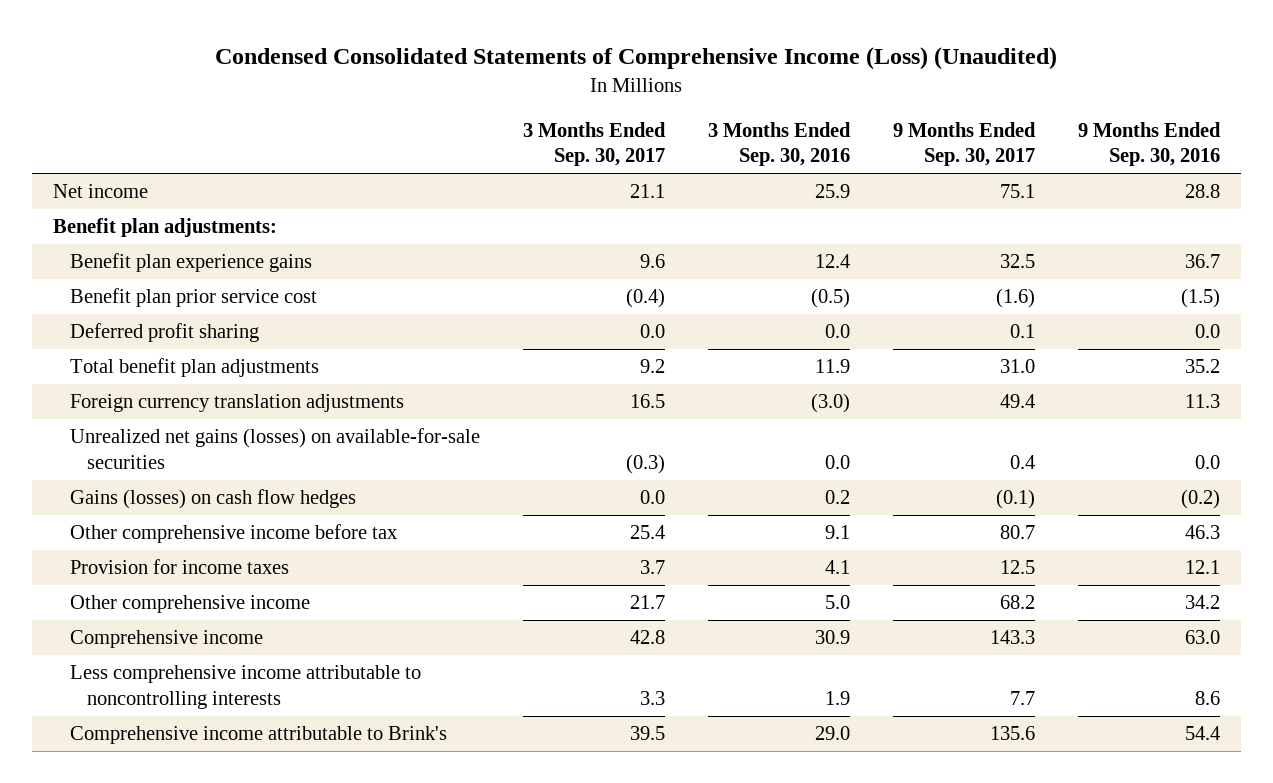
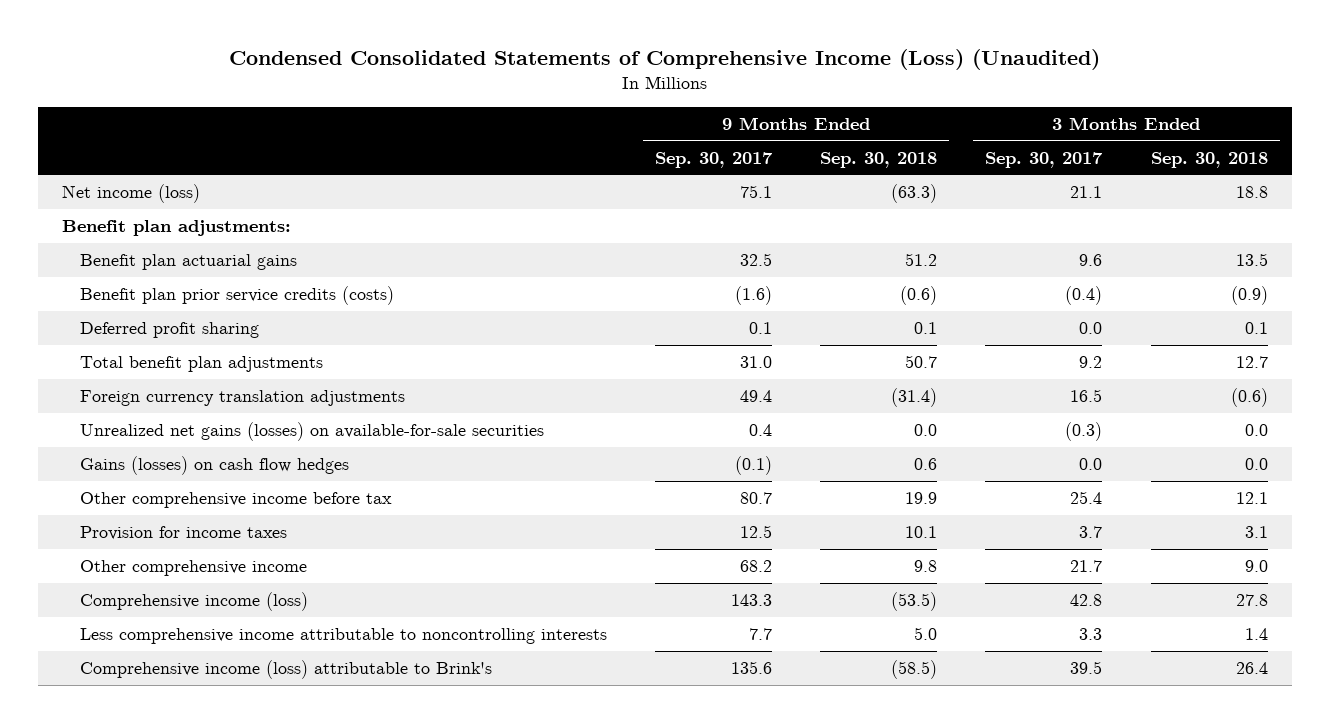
[707,122,851,167] 3 Months Ended Sep. 30, 2016 -> none
[1077,122,1221,167] 9 Months Ended Sep. 30, 2016 -> none
none -> [820,151,938,168] Sep. 30, 2018
none -> [1150,151,1268,168] Sep. 30, 2018
[53,184,149,199] Net income -> [61,183,200,203] Net income (loss)
[70,253,313,273] Benefit plan experience gains -> [80,253,298,270] Benefit plan actuarial gains
[70,288,318,308] Benefit plan prior service cost -> [80,285,395,305] Benefit plan prior service credits (costs)
[70,630,264,649] Comprehensive income -> [80,591,309,611] Comprehensive income (loss)
[70,726,448,745] Comprehensive income attributable to Brink's -> [80,659,493,679] Comprehensive income (loss) attributable to Brink's

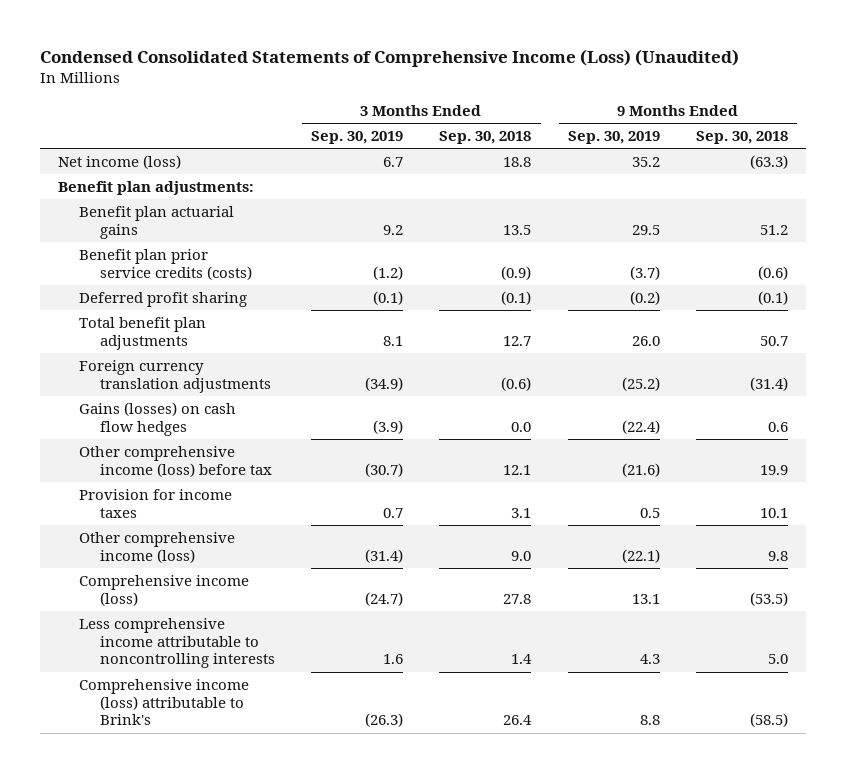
[655,151,774,168] Sep. 30, 2017 -> none
[985,151,1104,168] Sep. 30, 2017 -> none
none -> [311,130,404,144] Sep. 30, 2019
none -> [567,130,660,144] Sep. 30, 2019
[914,321,938,334] 0.1 -> [757,290,788,305] (0.1)
[1244,321,1268,334] 0.1 -> [501,290,532,305] (0.1)
[80,421,545,441] Unrealized net gains (losses) on available-for-sale securities -> none
[80,491,393,508] Other comprehensive income before tax -> [79,445,273,477] Other comprehensive income (loss) before tax
[80,559,308,576] Other comprehensive income -> [79,531,236,563] Other comprehensive income (loss)

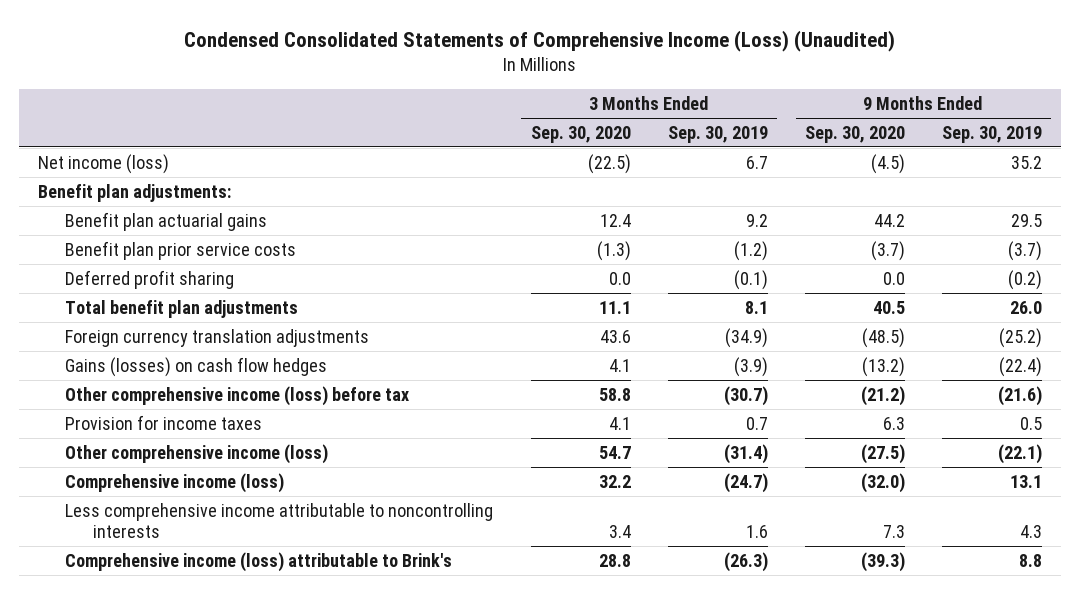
[439,130,532,144] Sep. 30, 2018 -> none
[695,130,788,144] Sep. 30, 2018 -> none
none -> [530,125,631,143] Sep. 30, 2020
none -> [804,125,905,143] Sep. 30, 2020
[79,248,253,280] Benefit plan prior service credits (costs) -> [65,240,297,260] Benefit plan prior service costs

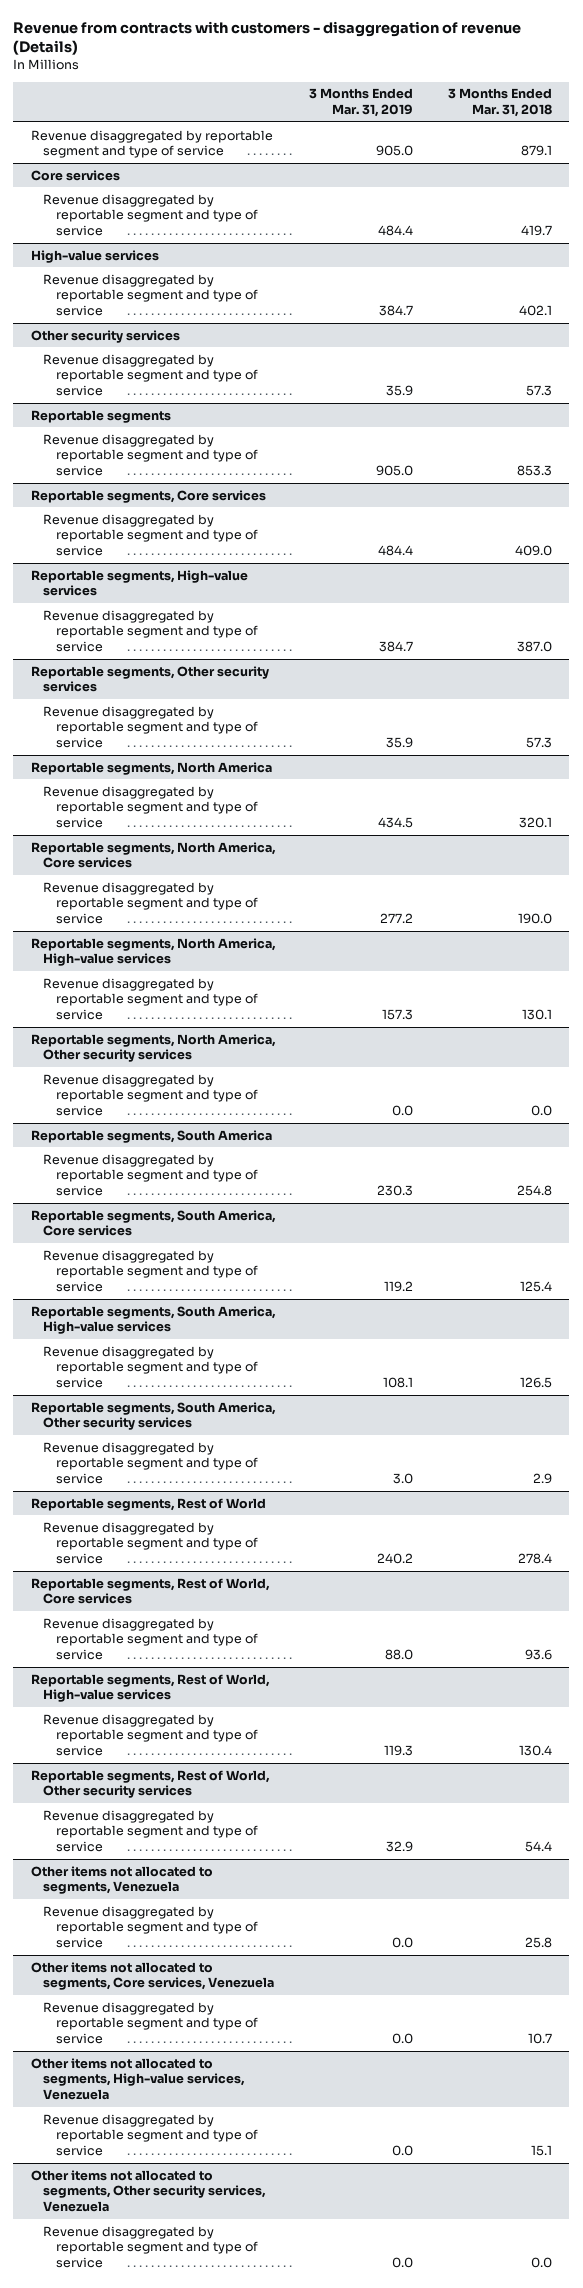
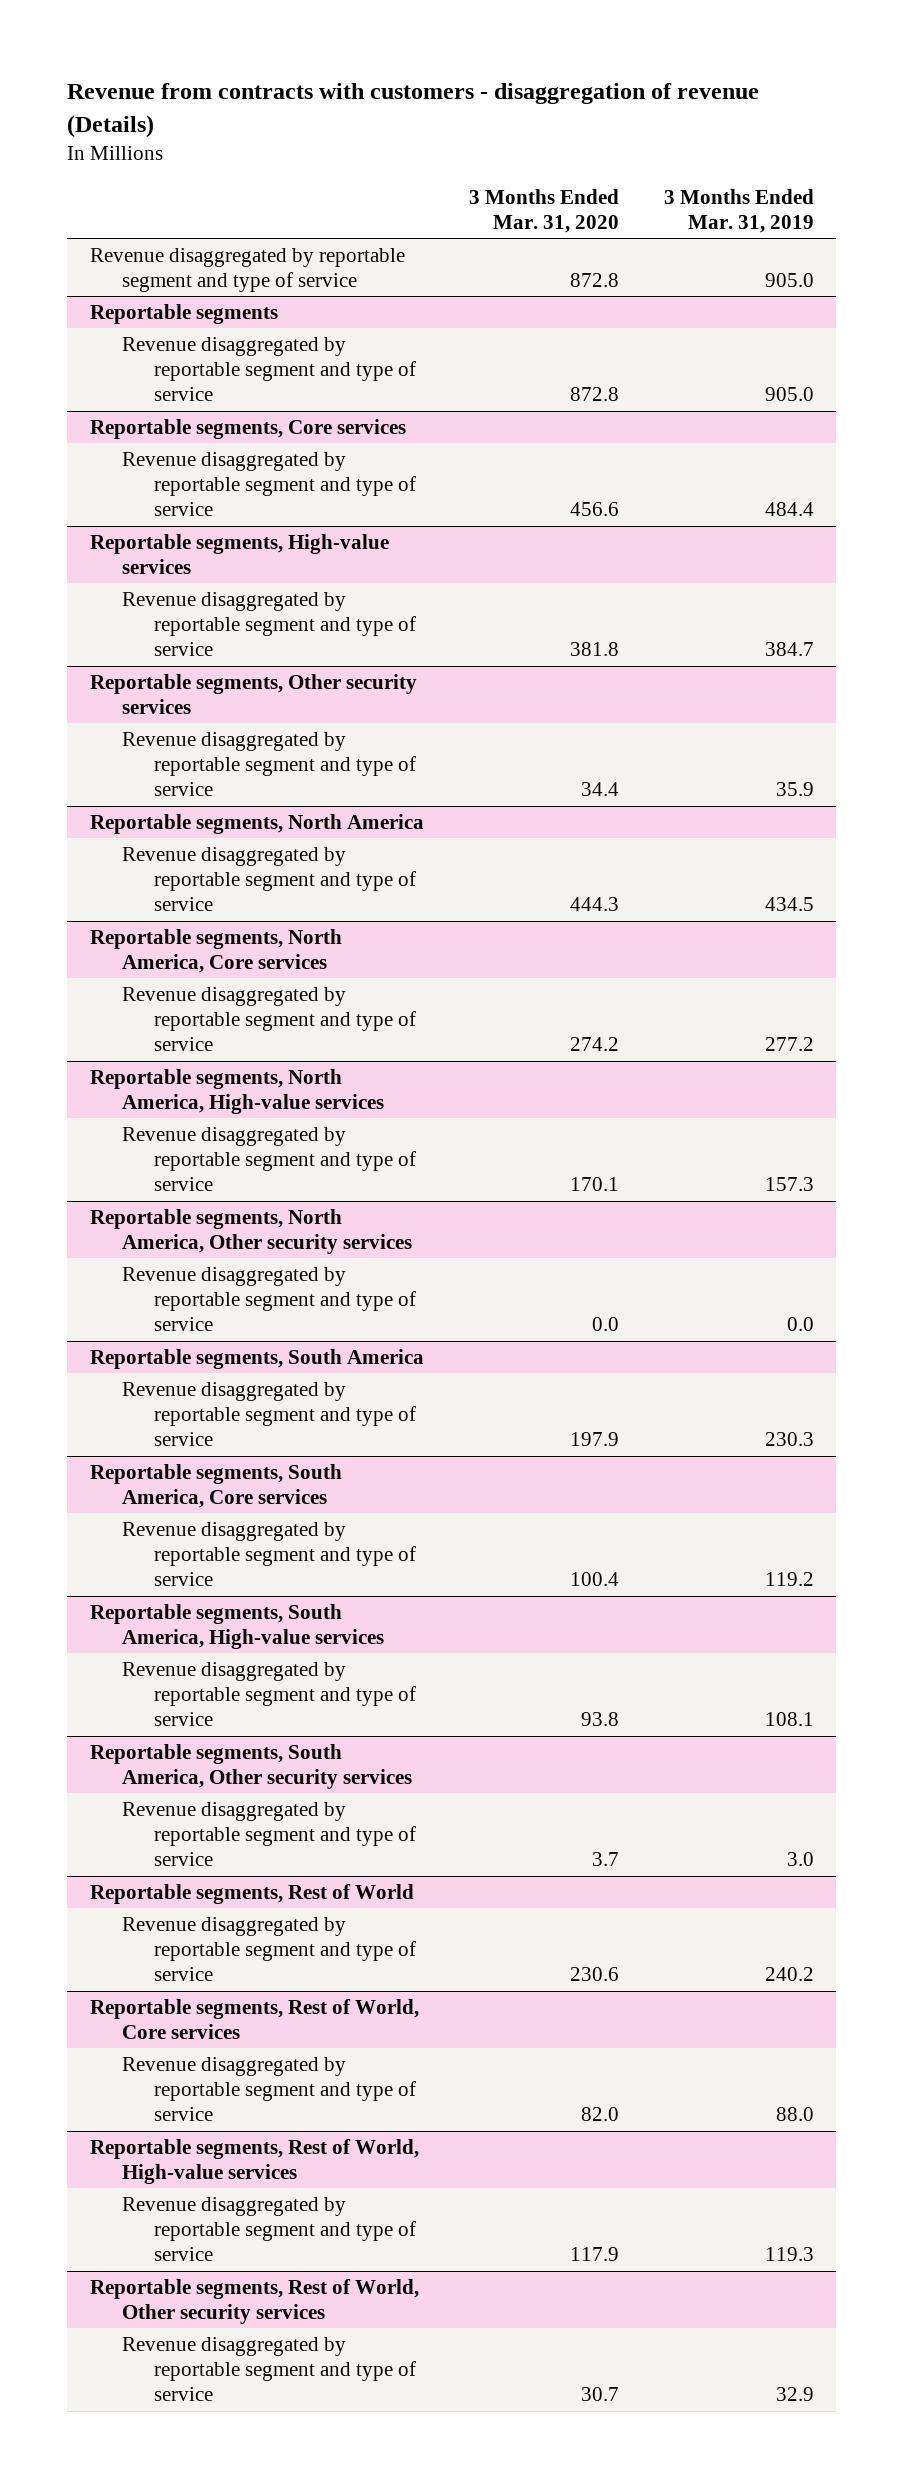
[448,88,553,117] 3 Months Ended Mar. 31, 2018 -> none
none -> [468,188,619,233] 3 Months Ended Mar. 31, 2020
[30,169,120,181] Core services -> none
[43,193,258,236] Revenue disaggregated by reportable segment and type of service -> none
[30,249,159,263] High-value services -> none
[43,273,258,316] Revenue disaggregated by reportable segment and type of service -> none
[30,329,180,343] Other security services -> none
[43,353,258,396] Revenue disaggregated by reportable segment and type of service -> none
[30,1865,213,1895] Other items not allocated to segments, Venezuela -> none
[43,1905,258,1948] Revenue disaggregated by reportable segment and type of service -> none
[30,1961,275,1991] Other items not allocated to segments, Core services, Venezuela -> none
[43,2001,258,2044] Revenue disaggregated by reportable segment and type of service -> none
[30,2057,246,2100] Other items not allocated to segments, High-value services, Venezuela -> none
[43,2113,258,2156] Revenue disaggregated by reportable segment and type of service -> none
[30,2169,267,2212] Other items not allocated to segments, Other security services, Venezuela -> none
[43,2225,258,2268] Revenue disaggregated by reportable segment and type of service -> none

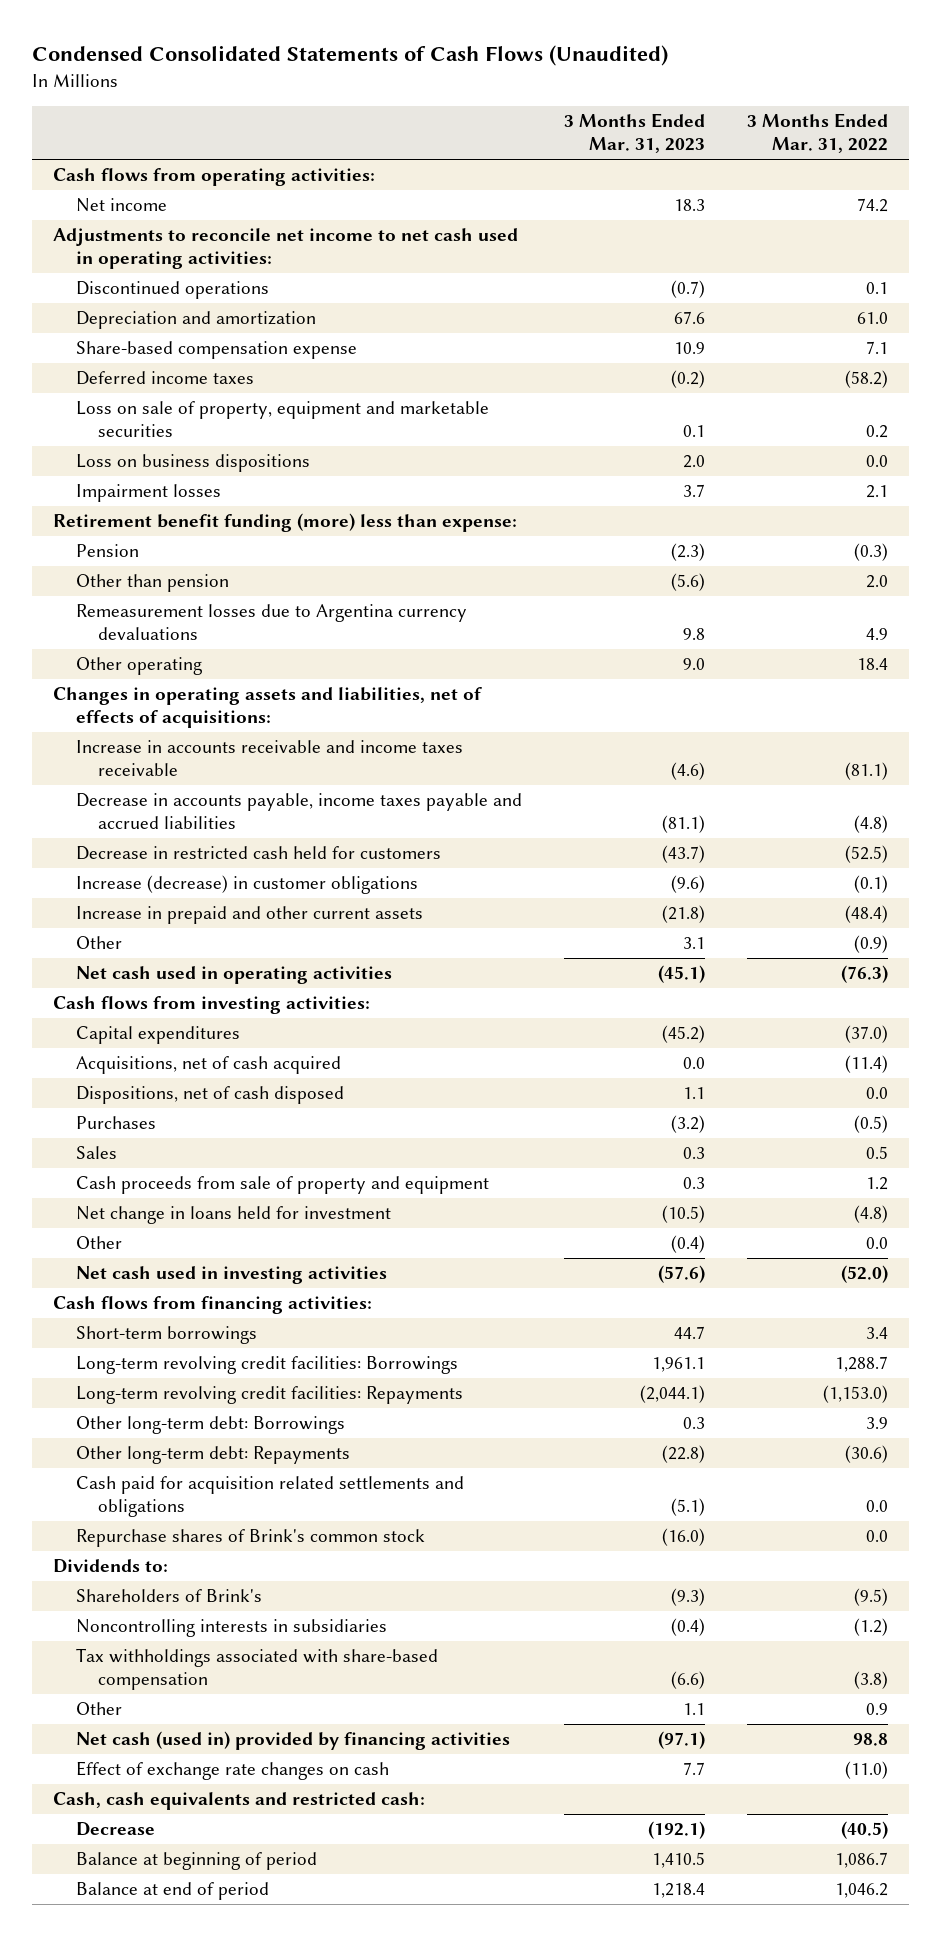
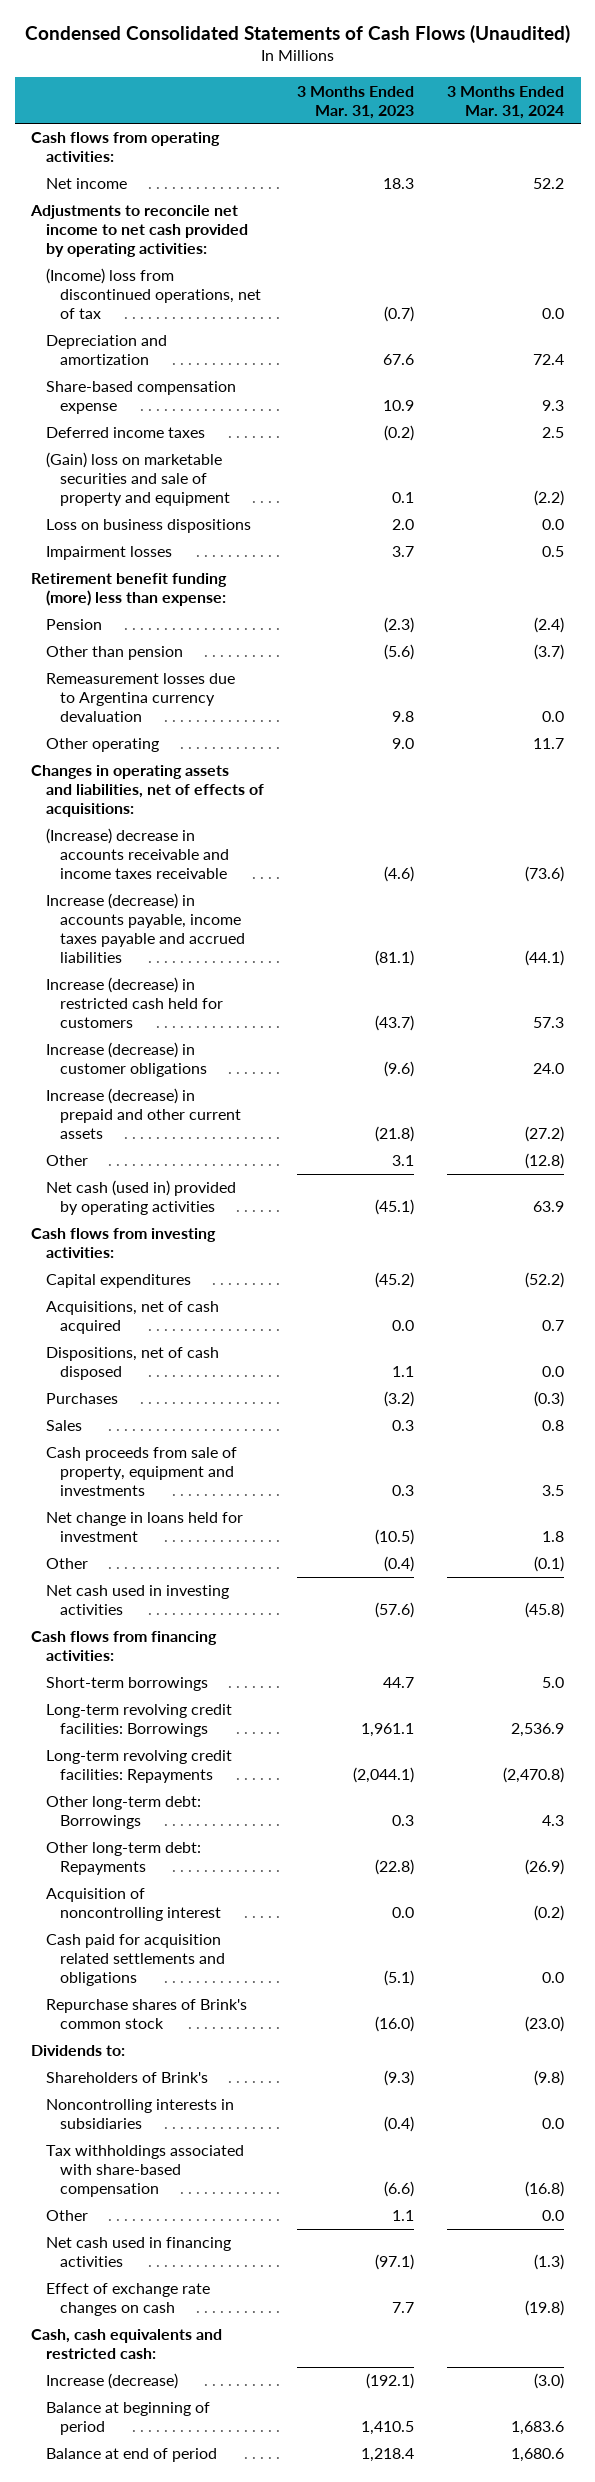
[746,113,888,154] 3 Months Ended Mar. 31, 2022 -> none
none -> [447,85,565,119] 3 Months Ended Mar. 31, 2024
[75,281,269,300] Discontinued operations -> none
[52,228,518,270] Adjustments to reconcile net income to net cash used in operating activities: -> [30,205,248,258] Adjustments to reconcile net income to net cash provided by operating activities:
none -> [45,268,262,320] (Income) loss from discontinued operations, net of tax
[75,401,489,438] Loss on sale of property, equipment and marketable securities -> [45,452,231,507] (Gain) loss on marketable securities and sale of property and equipment
[75,604,467,641] Remeasurement losses due to Argentina currency devaluations -> [45,673,235,723] Remeasurement losses due to Argentina currency devaluation
[75,740,463,777] Increase in accounts receivable and income taxes receivable -> [45,828,230,880] (Increase) decrease in accounts receivable and income taxes receivable
[75,793,522,830] Decrease in accounts payable, income taxes payable and accrued liabilities -> [45,893,246,963] Increase (decrease) in accounts payable, income taxes payable and accrued liabilities
[75,846,441,861] Decrease in restricted cash held for customers -> [45,977,224,1029] Increase (decrease) in restricted cash held for customers
[75,906,423,925] Increase in prepaid and other current assets -> [45,1088,242,1140] Increase (decrease) in prepaid and other current assets
[75,966,392,985] Net cash used in operating activities -> [45,1180,236,1216] Net cash (used in) provided by operating activities
[75,1176,489,1195] Cash proceeds from sale of property and equipment -> [45,1447,237,1497] Cash proceeds from sale of property, equipment and investments
none -> [45,1888,222,1922] Acquisition of noncontrolling interest
[75,1731,510,1751] Net cash (used in) provided by financing activities -> [45,2237,231,2268] Net cash used in financing activities
[75,1822,155,1837] Decrease -> [45,2373,178,2390] Increase (decrease)

